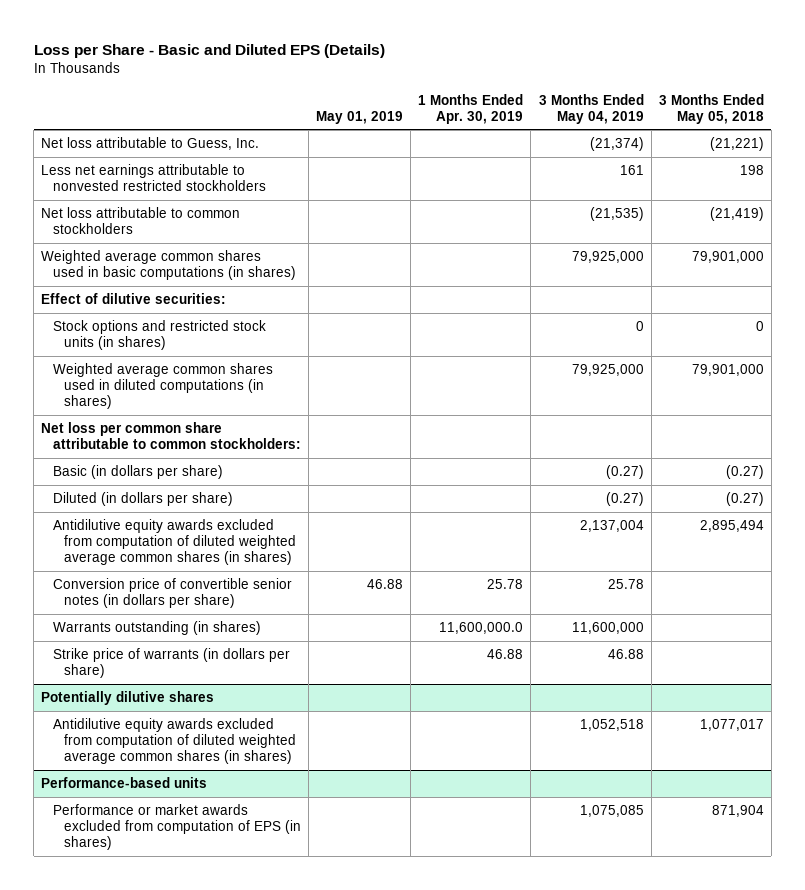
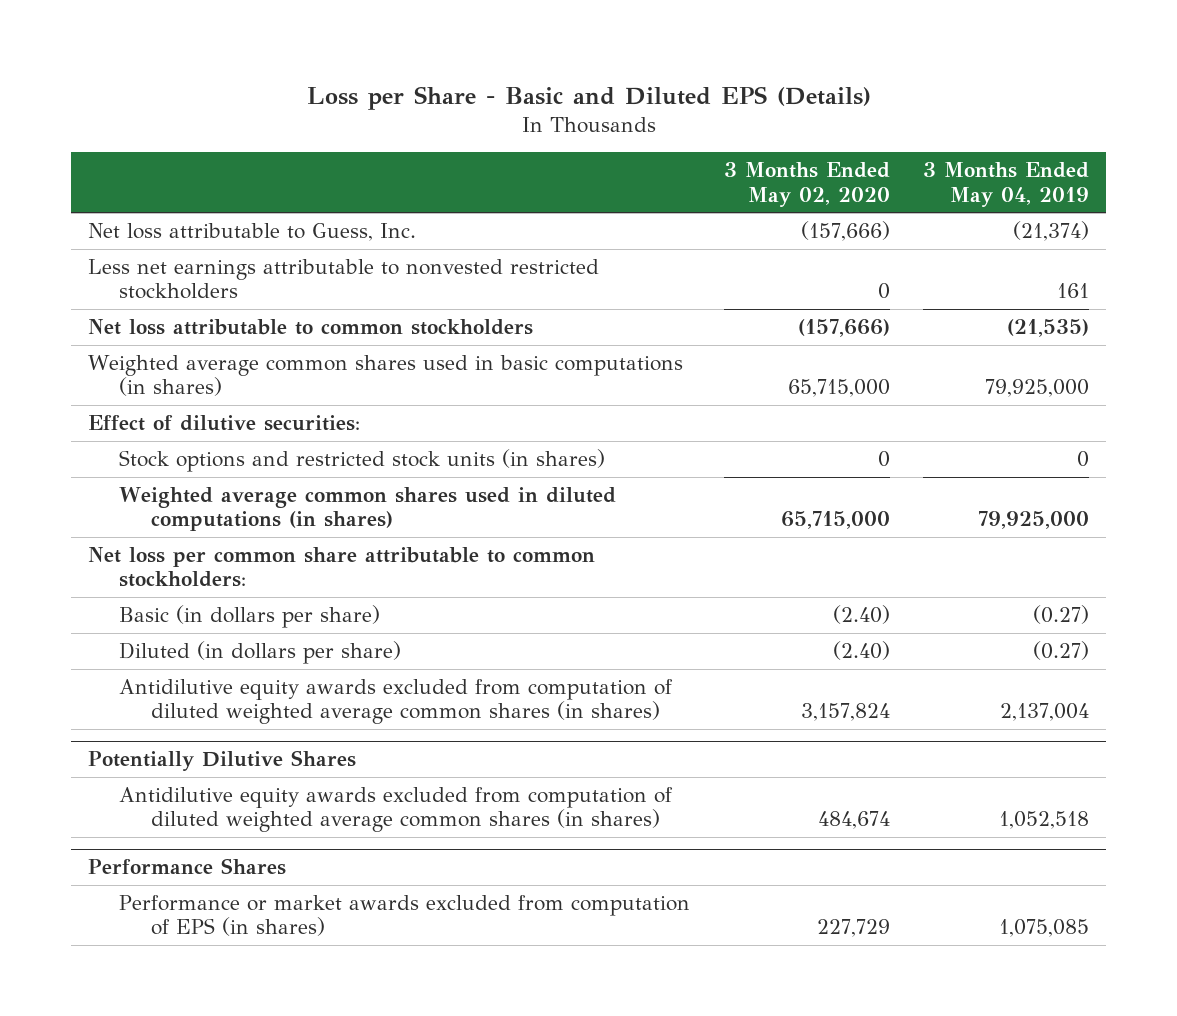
[315,110,403,124] May 01, 2019 -> none
[418,93,524,124] 1 Months Ended Apr. 30, 2019 -> none
[658,93,764,124] 3 Months Ended May 05, 2018 -> none
none -> [723,162,890,207] 3 Months Ended May 02, 2020
[52,577,292,609] Conversion price of convertible senior notes (in dollars per share) -> none
[52,620,261,635] Warrants outstanding (in shares) -> none
[52,647,290,679] Strike price of warrants (in dollars per share) -> none
[41,690,215,705] Potentially dilutive shares -> [87,750,356,772] Potentially Dilutive Shares
[41,776,208,788] Performance-based units -> [87,858,286,876] Performance Shares

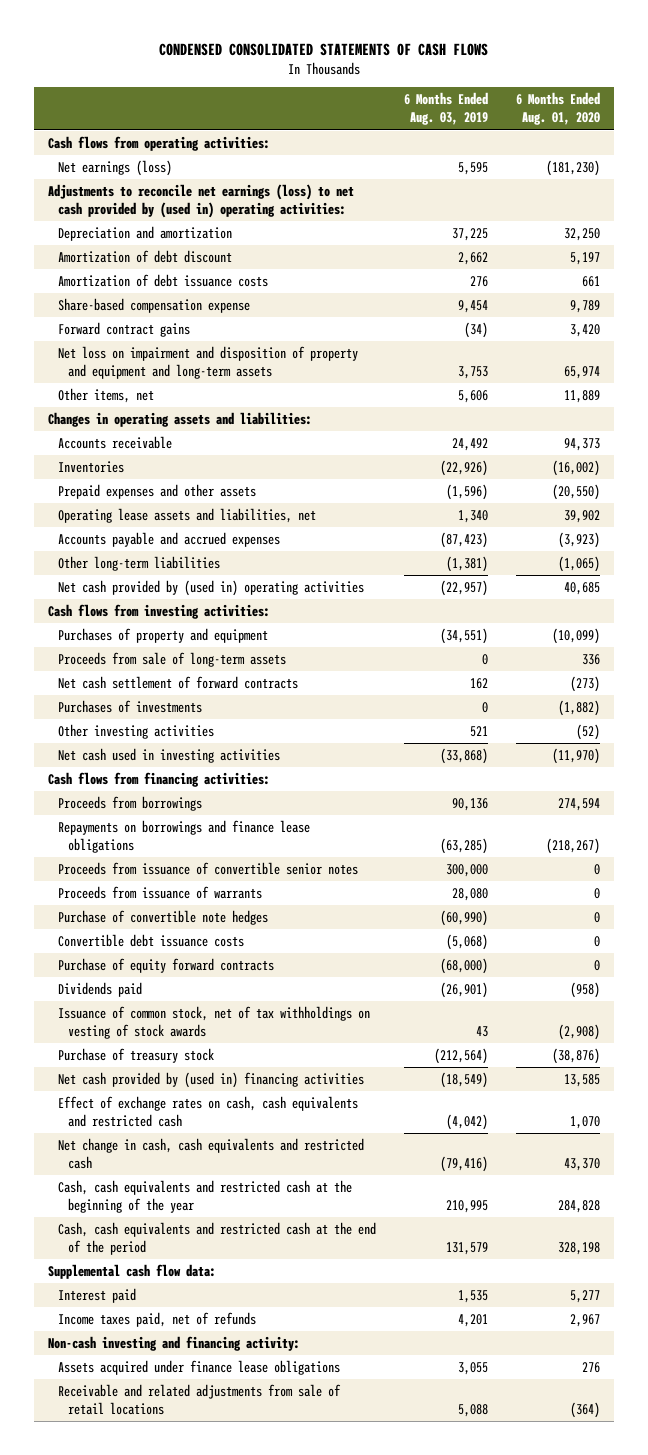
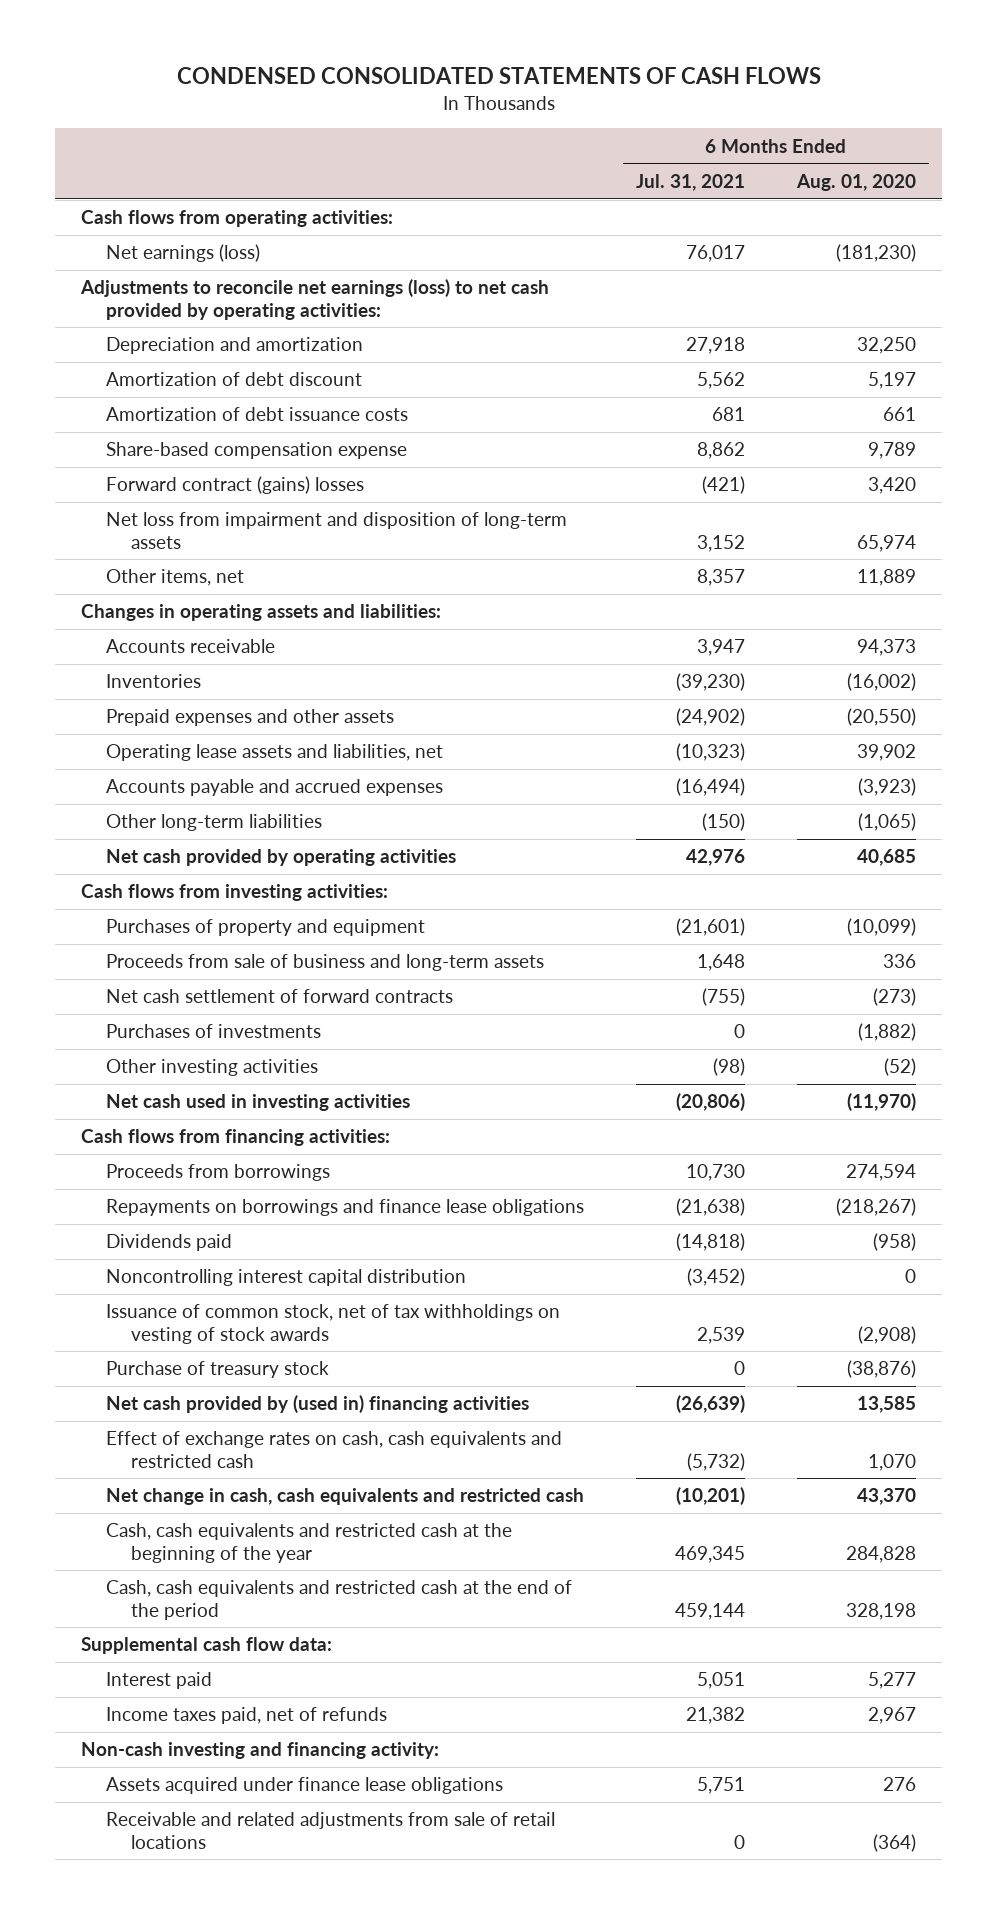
[403,92,488,126] 6 Months Ended Aug. 03, 2019 -> none
none -> [636,173,746,191] Jul. 31, 2021
[47,183,354,218] Adjustments to reconcile net earnings (loss) to net cash provided by (used in) operating activities: -> [79,279,549,320] Adjustments to reconcile net earnings (loss) to net cash provided by operating activities:
[57,321,190,337] Forward contract gains -> [106,476,365,495] Forward contract (gains) losses
[57,345,358,379] Net loss on impairment and disposition of property and equipment and long-term assets -> [106,512,568,549] Net loss from impairment and disposition of long-term assets
[57,579,364,596] Net cash provided by (used in) operating activities -> [106,849,457,867] Net cash provided by operating activities
[57,651,286,667] Proceeds from sale of long-term assets -> [106,954,545,972] Proceeds from sale of business and long-term assets
[57,861,358,875] Proceeds from issuance of convertible senior notes -> none
[57,885,262,899] Proceeds from issuance of warrants -> none
[57,909,268,925] Purchase of convertible note hedges -> none
[57,933,244,947] Convertible debt issuance costs -> none
[57,957,274,973] Purchase of equity forward contracts -> none
none -> [106,1269,467,1287] Noncontrolling interest capital distribution

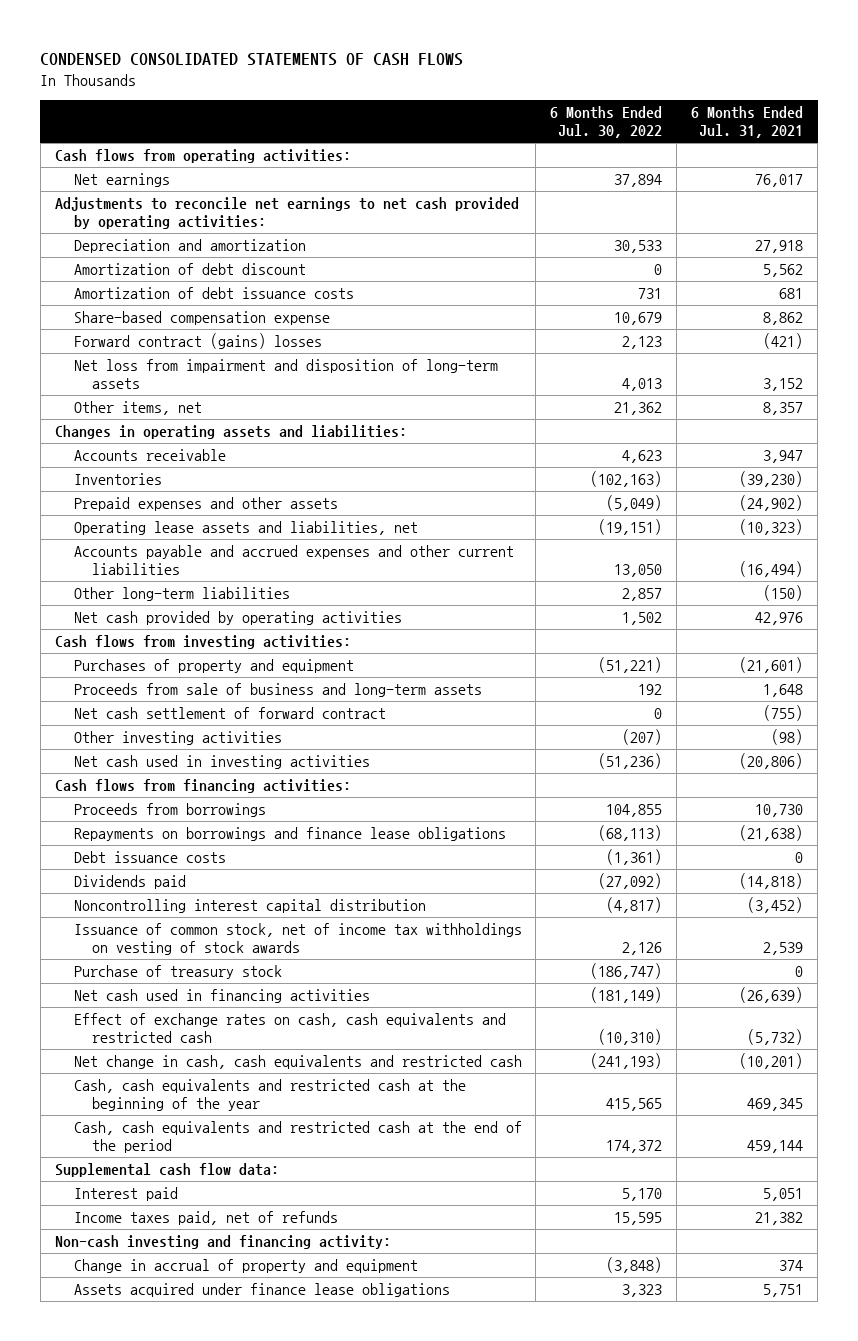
[796,173,917,191] Aug. 01, 2020 -> none
none -> [550,106,663,139] 6 Months Ended Jul. 30, 2022
[106,244,261,263] Net earnings (loss) -> [73,172,170,187] Net earnings
[79,279,549,320] Adjustments to reconcile net earnings (loss) to net cash provided by operating activities: -> [54,196,519,229] Adjustments to reconcile net earnings to net cash provided by operating activities:
[106,779,444,797] Accounts payable and accrued expenses -> [73,544,514,575] Accounts payable and accrued expenses and other current liabilities
[106,1024,322,1039] Purchases of investments -> none
[106,989,454,1004] Net cash settlement of forward contracts -> [73,706,386,719] Net cash settlement of forward contract
none -> [73,850,226,863] Debt issuance costs
[106,1304,561,1344] Issuance of common stock, net of tax withholdings on vesting of stock awards -> [73,922,522,955] Issuance of common stock, net of income tax withholdings on vesting of stock awards
[106,1395,530,1414] Net cash provided by (used in) financing activities -> [73,988,370,1003] Net cash used in financing activities
none -> [73,1258,418,1273] Change in accrual of property and equipment
[106,1812,556,1849] Receivable and related adjustments from sale of retail locations -> none

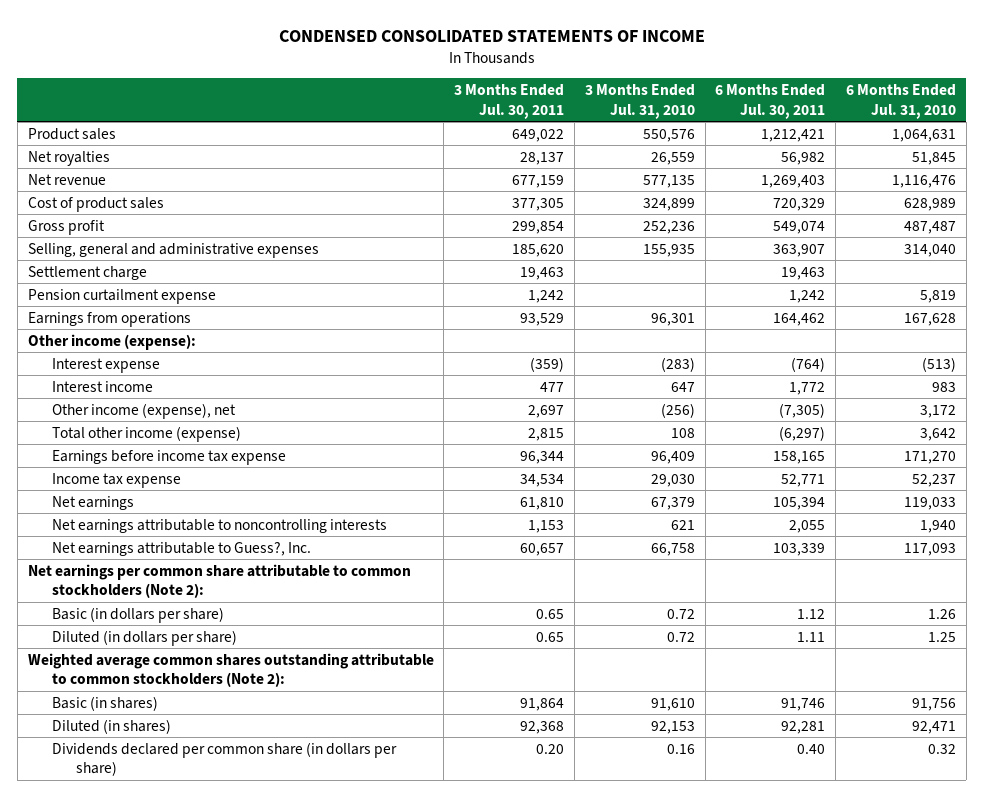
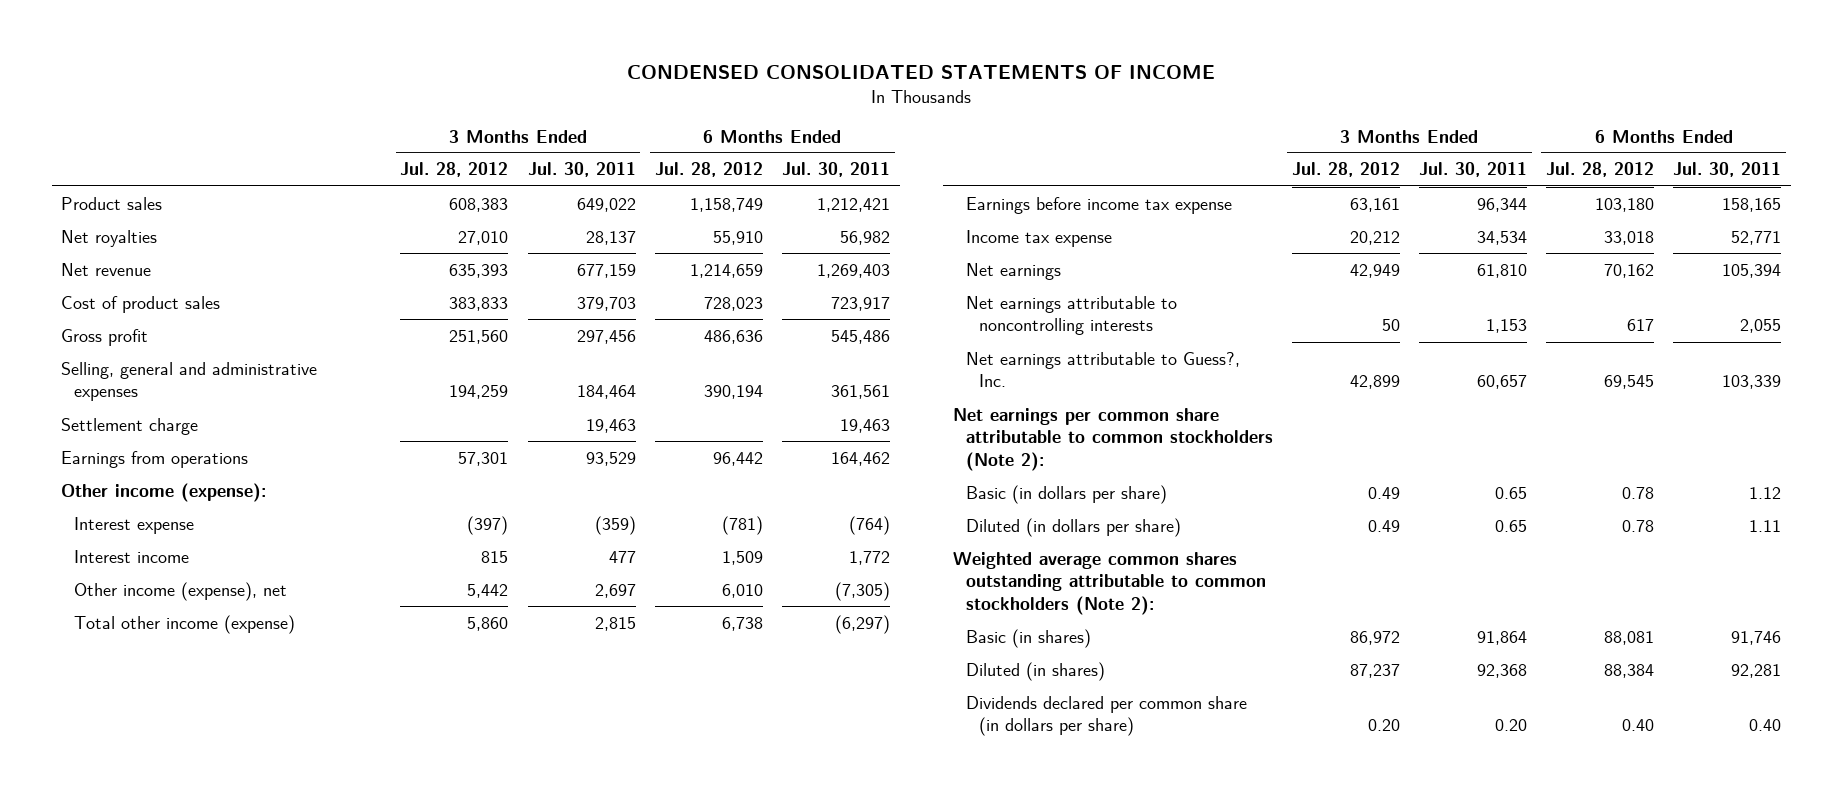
[584,84,695,119] 3 Months Ended Jul. 31, 2010 -> none
[845,84,956,119] 6 Months Ended Jul. 31, 2010 -> none
none -> [400,162,509,178] Jul. 28, 2012
none -> [654,162,763,178] Jul. 28, 2012
[512,197,565,211] 377,305 -> [576,296,636,311] 379,703
[773,197,826,211] 720,329 -> [830,296,890,311] 723,917
[512,220,565,234] 299,854 -> [576,329,636,344] 297,456
[773,220,826,234] 549,074 -> [830,329,890,344] 545,486
[512,243,565,257] 185,620 -> [576,385,636,400] 184,464
[773,243,826,257] 363,907 -> [830,385,890,400] 361,561
[27,288,216,304] Pension curtailment expense -> none

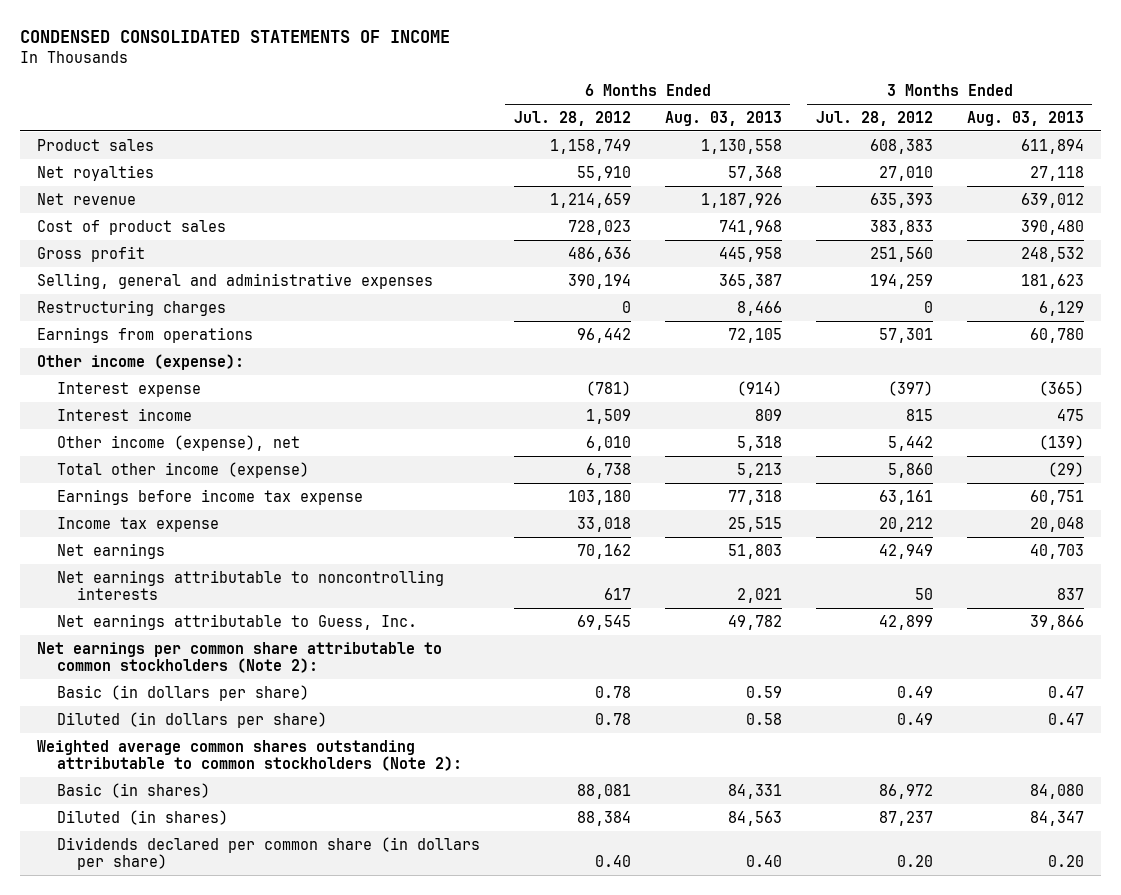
[527,162,636,178] Jul. 30, 2011 -> none
[781,162,890,178] Jul. 30, 2011 -> none
none -> [664,110,782,126] Aug. 03, 2013
none -> [966,110,1084,126] Aug. 03, 2013
[61,417,199,435] Settlement charge -> none
none -> [36,299,226,316] Restructuring charges
[965,351,1240,388] Net earnings attributable to Guess?, Inc. -> [56,613,417,630] Net earnings attributable to Guess, Inc.

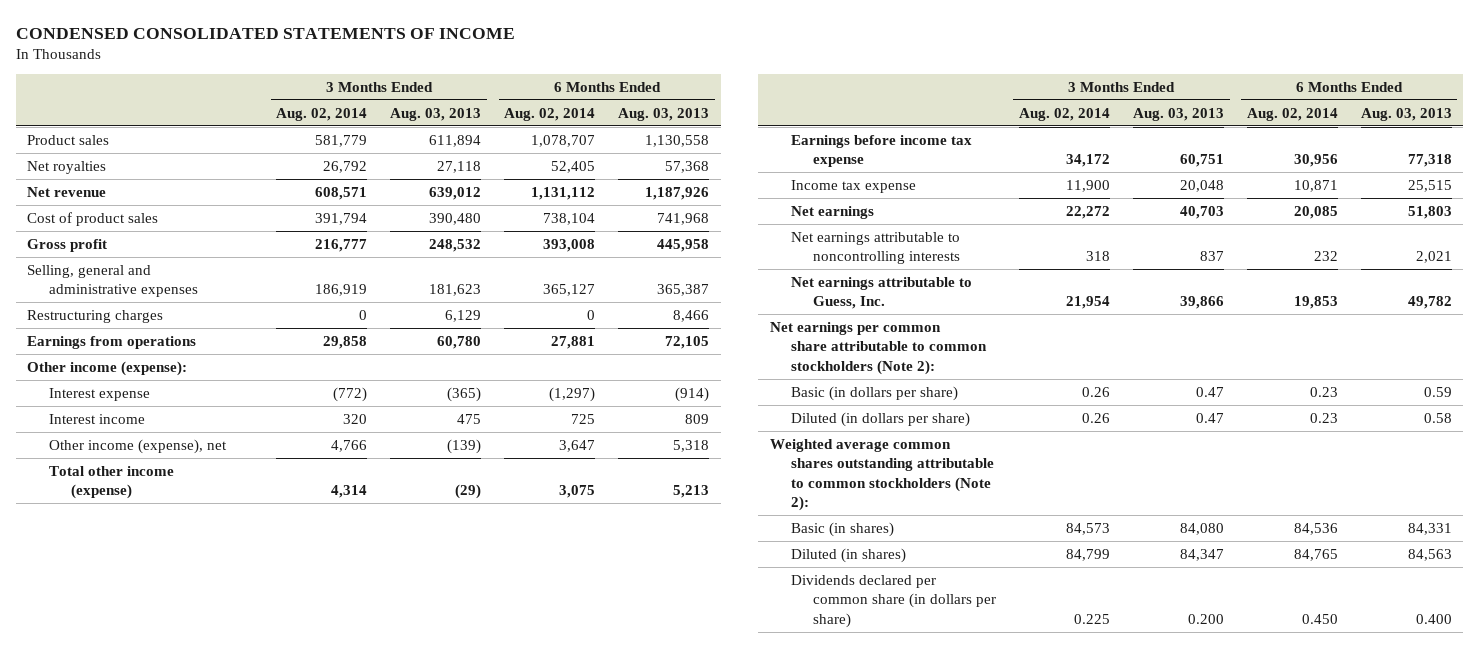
[513,110,631,126] Jul. 28, 2012 -> none
[815,110,933,126] Jul. 28, 2012 -> none
none -> [276,107,368,121] Aug. 02, 2014
none -> [504,107,596,121] Aug. 02, 2014
[745,854,782,867] 0.40 -> [1415,613,1452,624] 0.400
[1047,854,1084,867] 0.20 -> [1187,613,1224,624] 0.200

